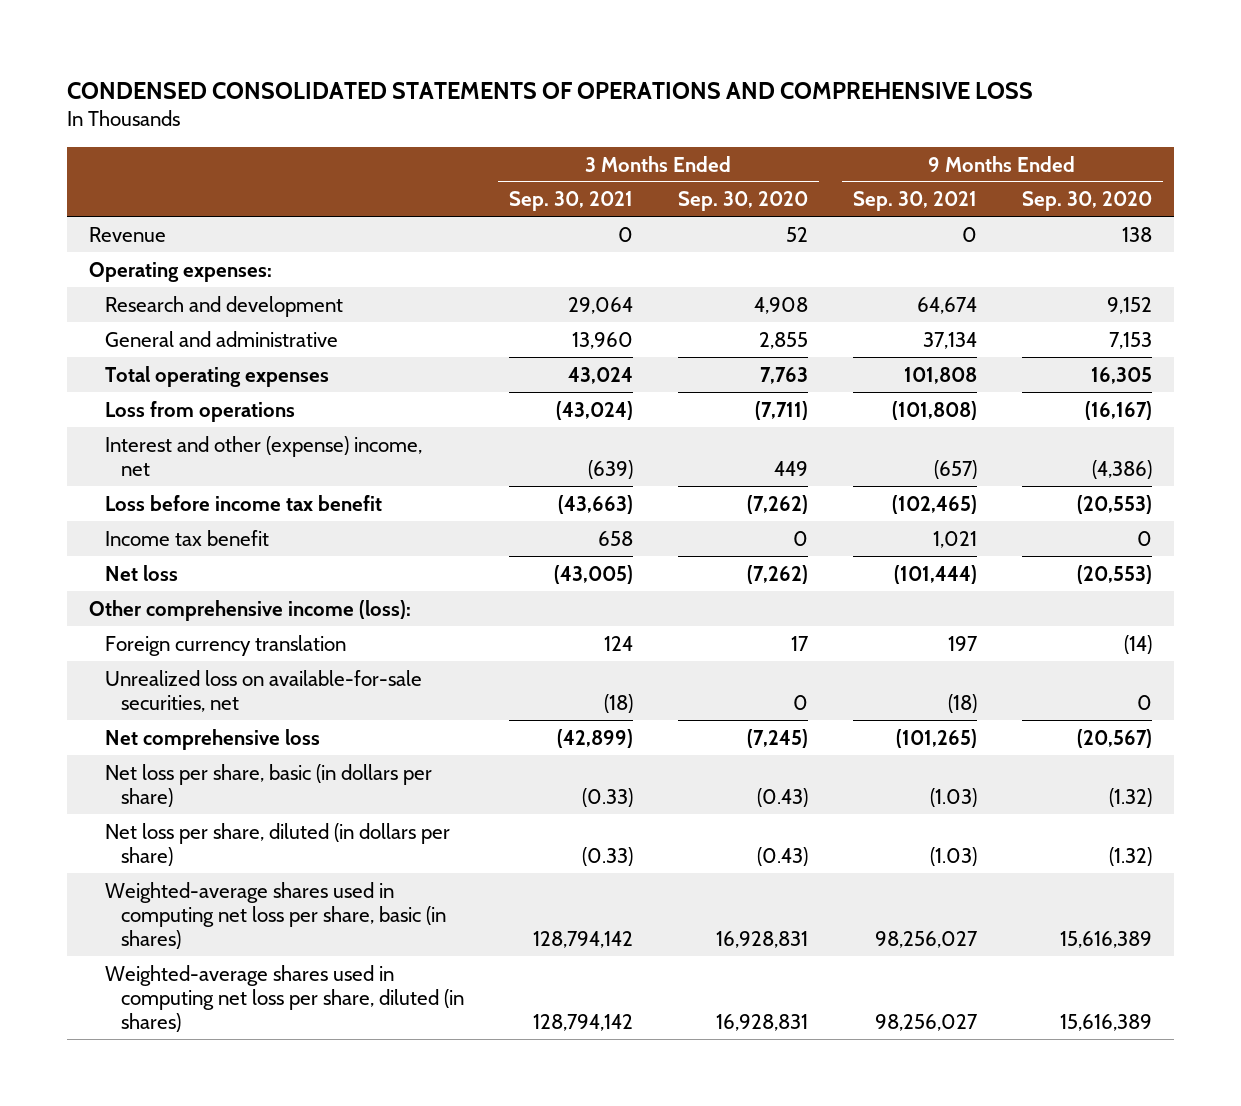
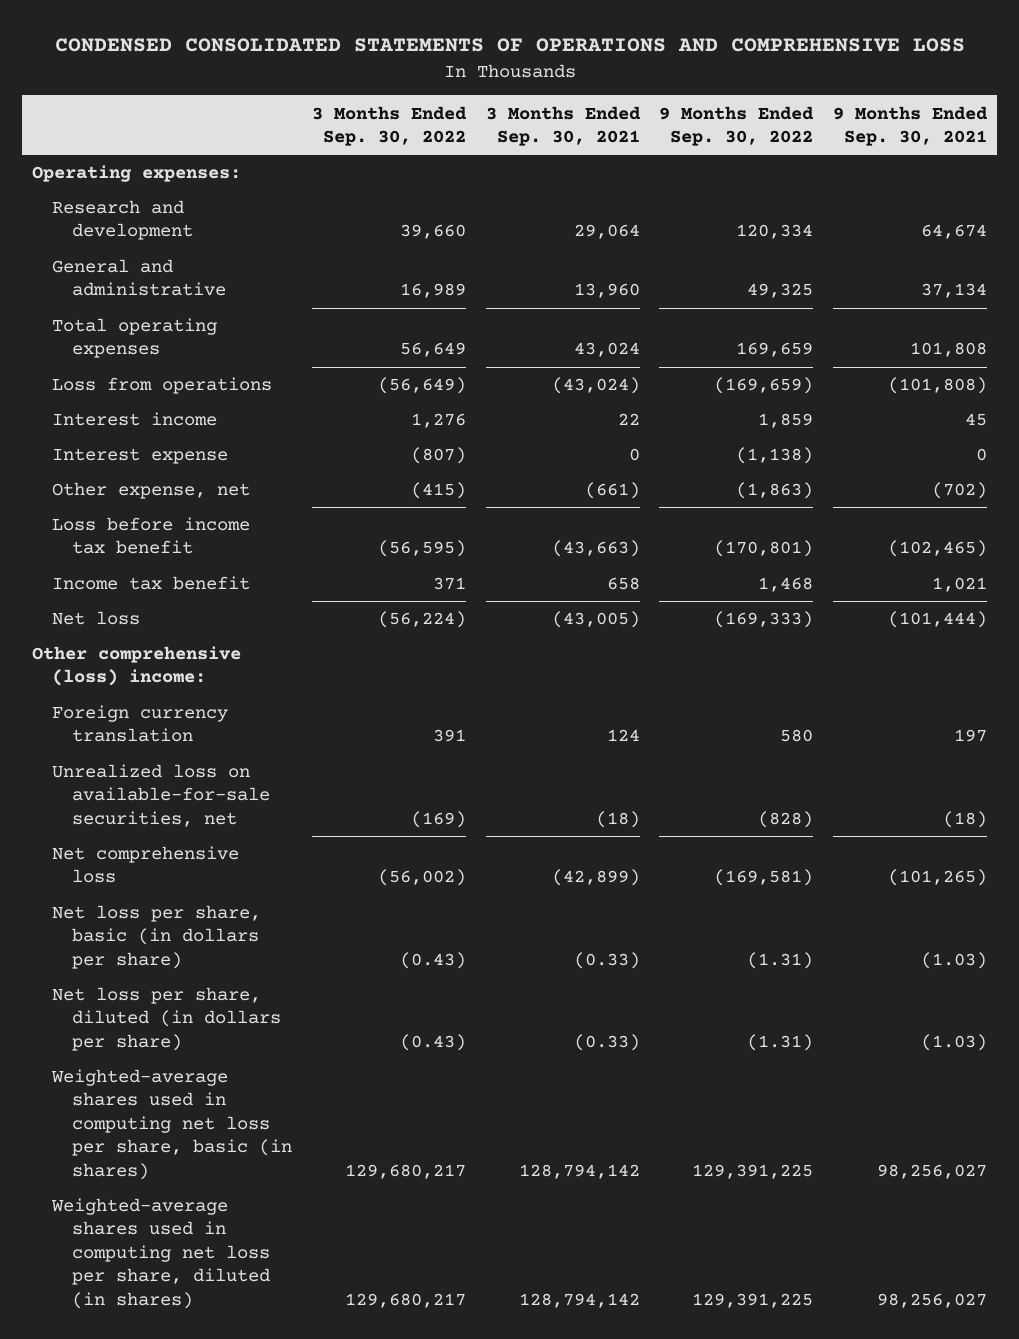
[677,191,808,212] Sep. 30, 2020 -> none
[1021,191,1152,212] Sep. 30, 2020 -> none
none -> [311,105,467,146] 3 Months Ended Sep. 30, 2022
none -> [659,105,815,146] 9 Months Ended Sep. 30, 2022
[89,226,167,242] Revenue -> none
none -> [52,412,218,427] Interest income
none -> [52,448,229,465] Interest expense
[105,435,423,476] Interest and other (expense) income, net -> [52,482,251,500] Other expense, net
[587,459,633,479] (639) -> [584,482,640,500] (661)
[933,459,977,479] (657) -> [932,482,988,500] (702)
[89,599,412,621] Other comprehensive income (loss): -> [32,646,242,687] Other comprehensive (loss) income:

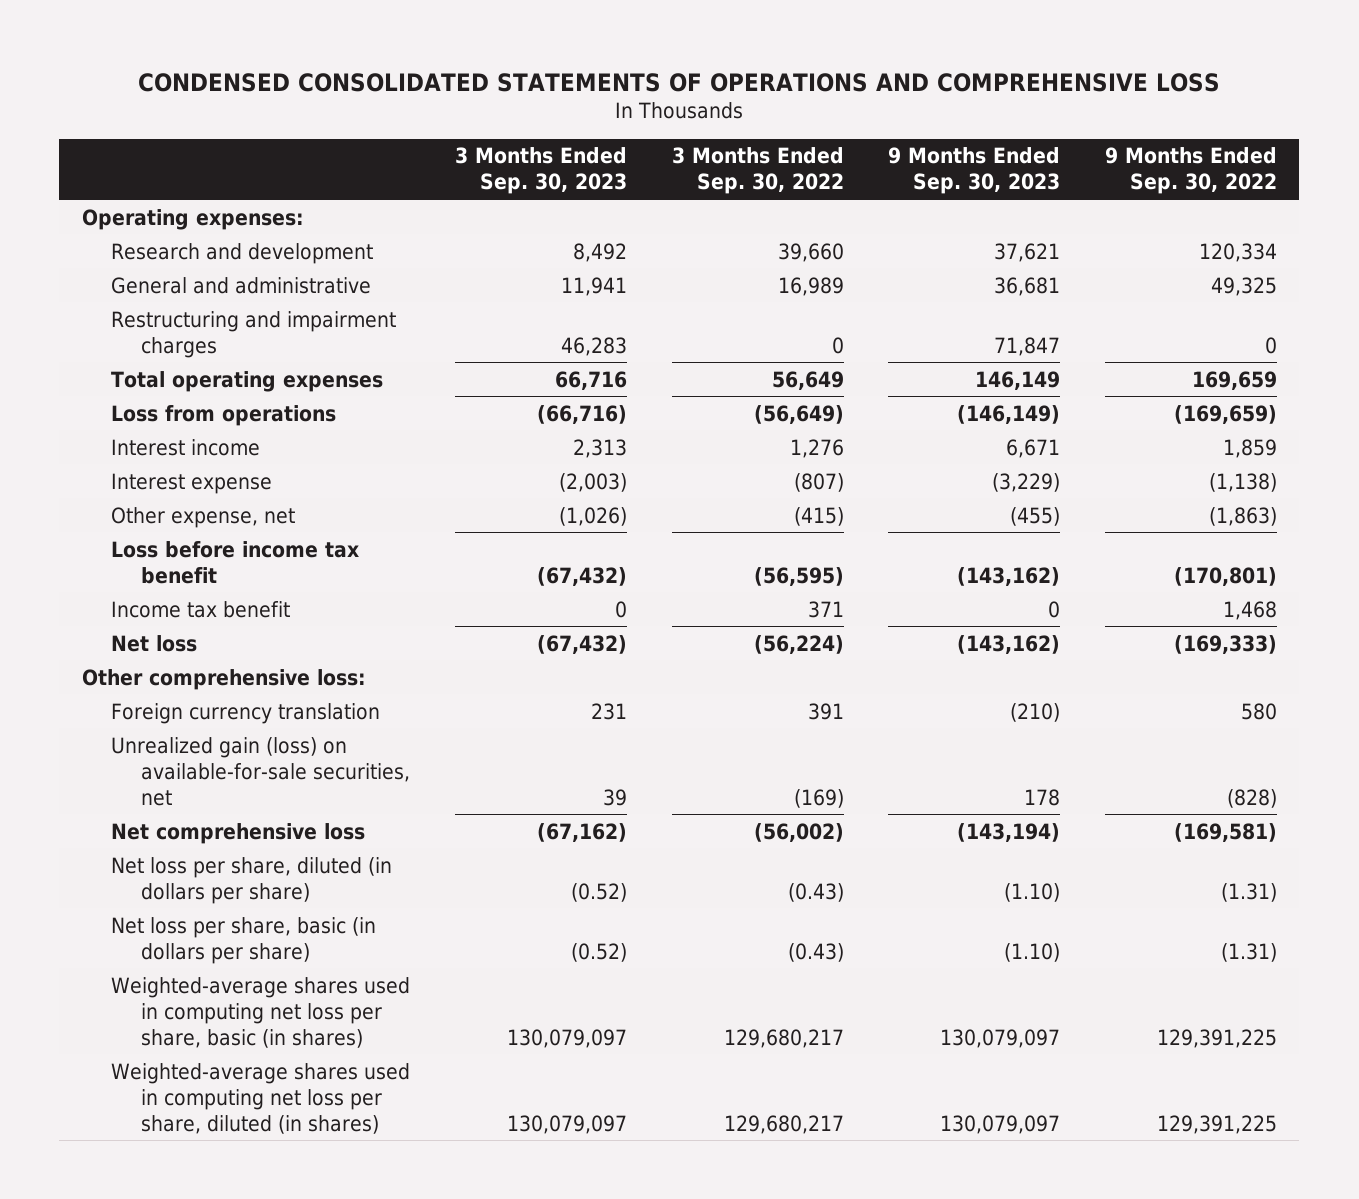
[485,105,641,146] 3 Months Ended Sep. 30, 2021 -> none
[833,105,989,146] 9 Months Ended Sep. 30, 2021 -> none
none -> [454,147,627,195] 3 Months Ended Sep. 30, 2023
none -> [888,147,1061,195] 9 Months Ended Sep. 30, 2023
none -> [111,310,397,358] Restructuring and impairment charges
[32,646,242,687] Other comprehensive (loss) income: -> [81,668,366,690] Other comprehensive loss:
[52,764,271,827] Unrealized loss on available-for-sale securities, net -> [111,736,410,806] Unrealized gain (loss) on available-for-sale securities, net
[52,905,262,969] Net loss per share, basic (in dollars per share) -> [111,916,377,964] Net loss per share, basic (in dollars per share)

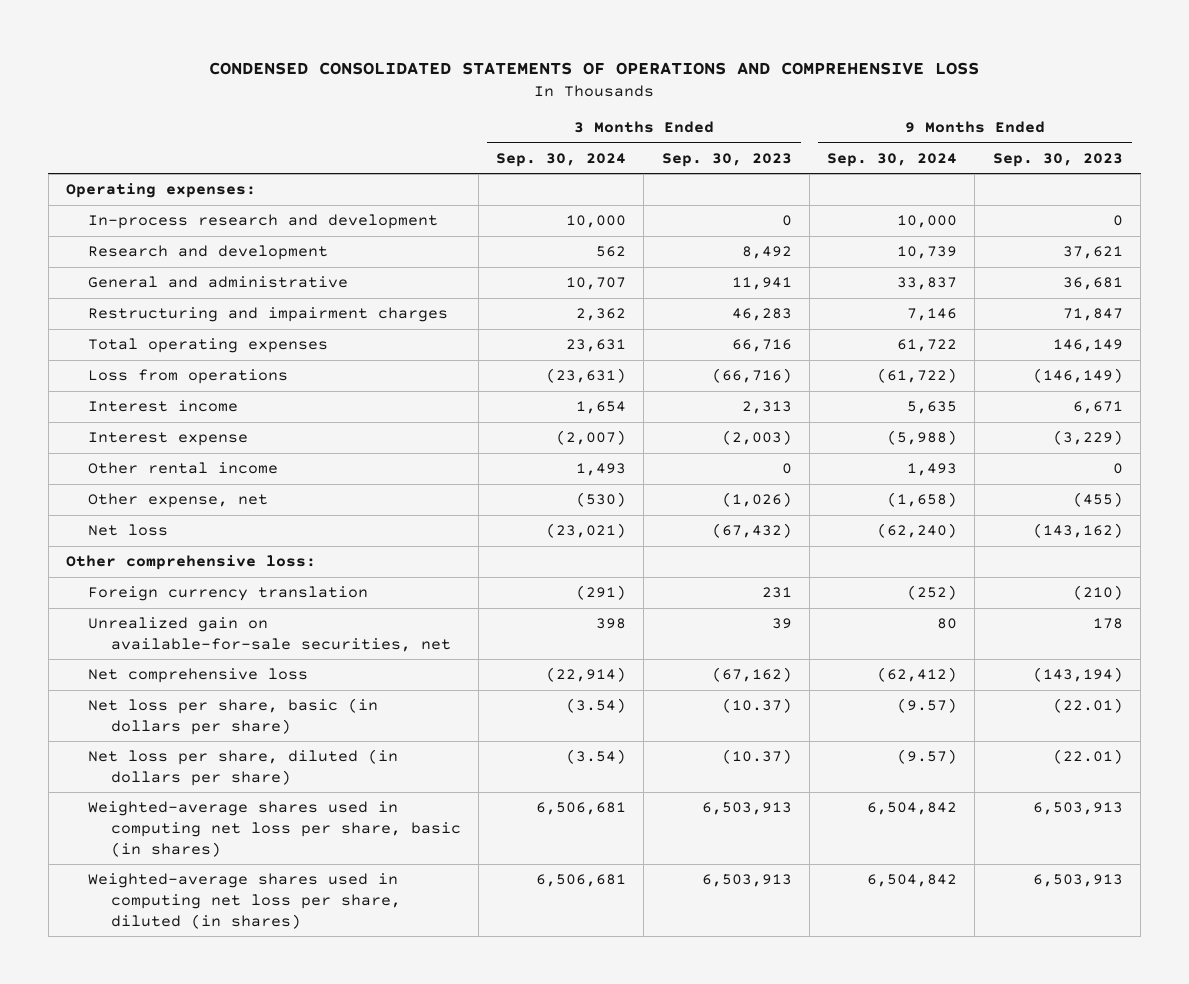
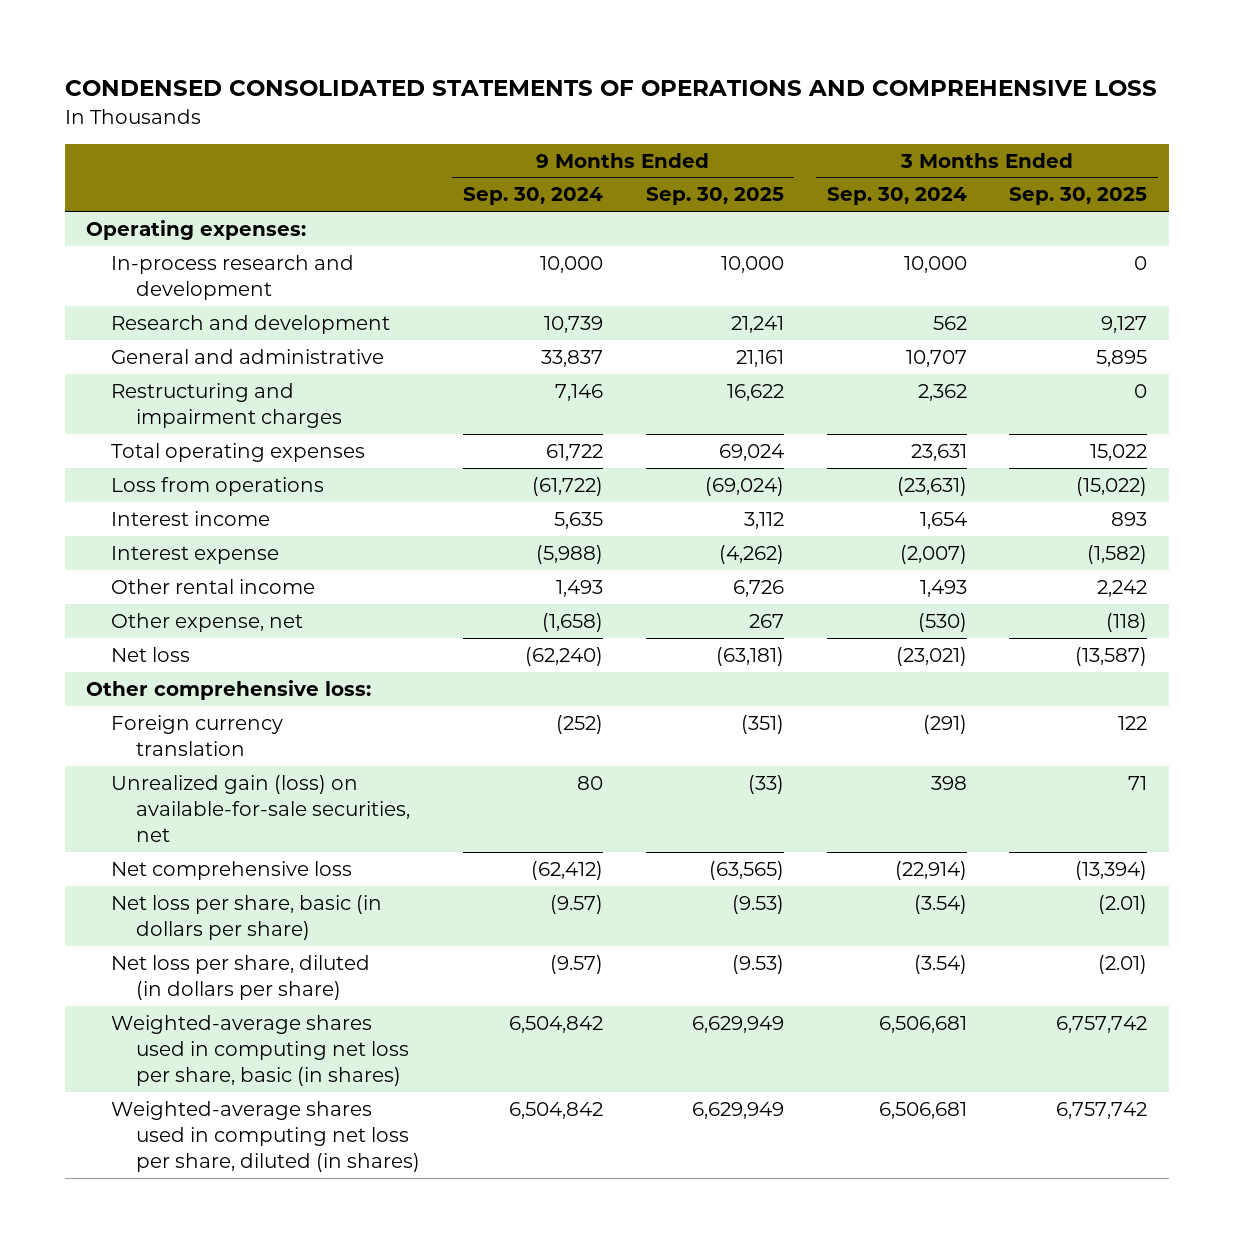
[661,152,792,167] Sep. 30, 2023 -> none
[992,152,1123,167] Sep. 30, 2023 -> none
none -> [645,187,784,206] Sep. 30, 2025
none -> [1009,187,1148,206] Sep. 30, 2025
[88,617,451,652] Unrealized gain on available-for-sale securities, net -> [111,774,411,843] Unrealized gain (loss) on available-for-sale securities, net

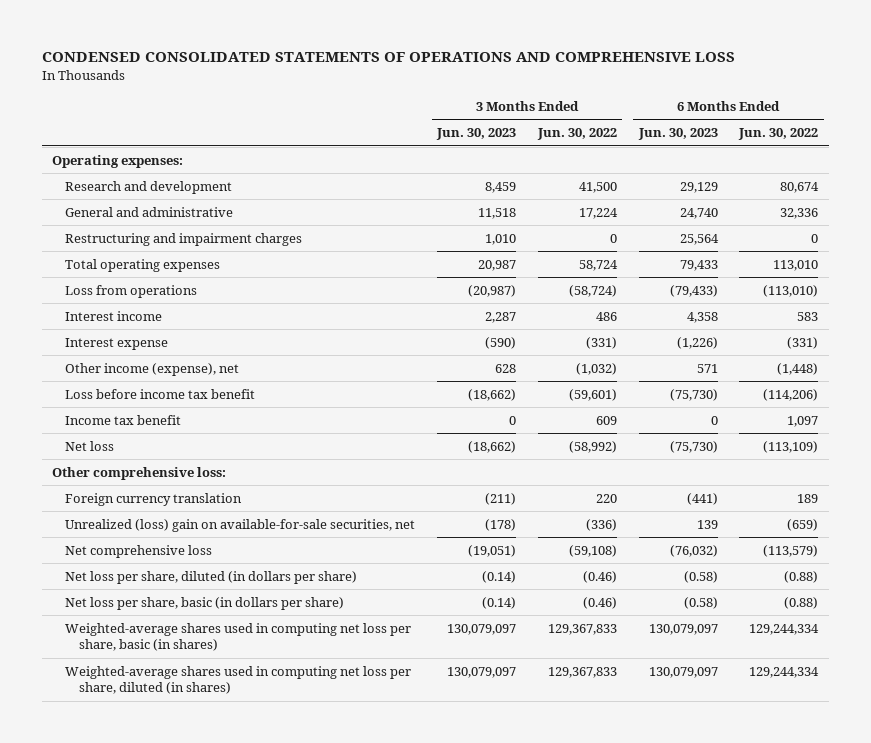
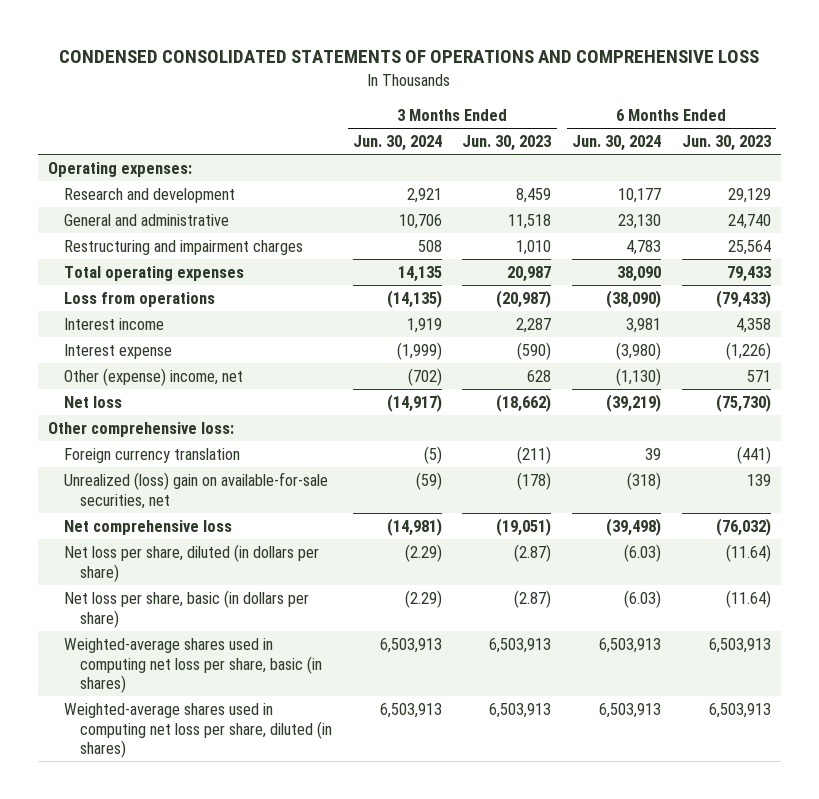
[536,128,617,141] Jun. 30, 2022 -> none
[738,128,819,141] Jun. 30, 2022 -> none
none -> [352,135,442,152] Jun. 30, 2024
none -> [572,135,662,152] Jun. 30, 2024
[65,388,256,399] Loss before income tax benefit -> none
[65,414,182,425] Income tax benefit -> none
[65,362,240,376] Other income (expense), net -> [64,367,244,386] Other (expense) income, net
[482,570,517,583] (0.14) -> [514,543,552,562] (2.87)
[683,570,718,583] (0.58) -> [725,543,771,562] (11.64)
[482,596,517,609] (0.14) -> [514,589,552,608] (2.87)
[683,596,718,609] (0.58) -> [725,589,771,608] (11.64)
[447,623,517,635] 130,079,097 -> [489,637,552,653] 6,503,913
[648,623,718,635] 130,079,097 -> [708,637,771,653] 6,503,913
[447,666,517,678] 130,079,097 -> [489,702,552,718] 6,503,913
[648,666,718,678] 130,079,097 -> [708,702,771,718] 6,503,913

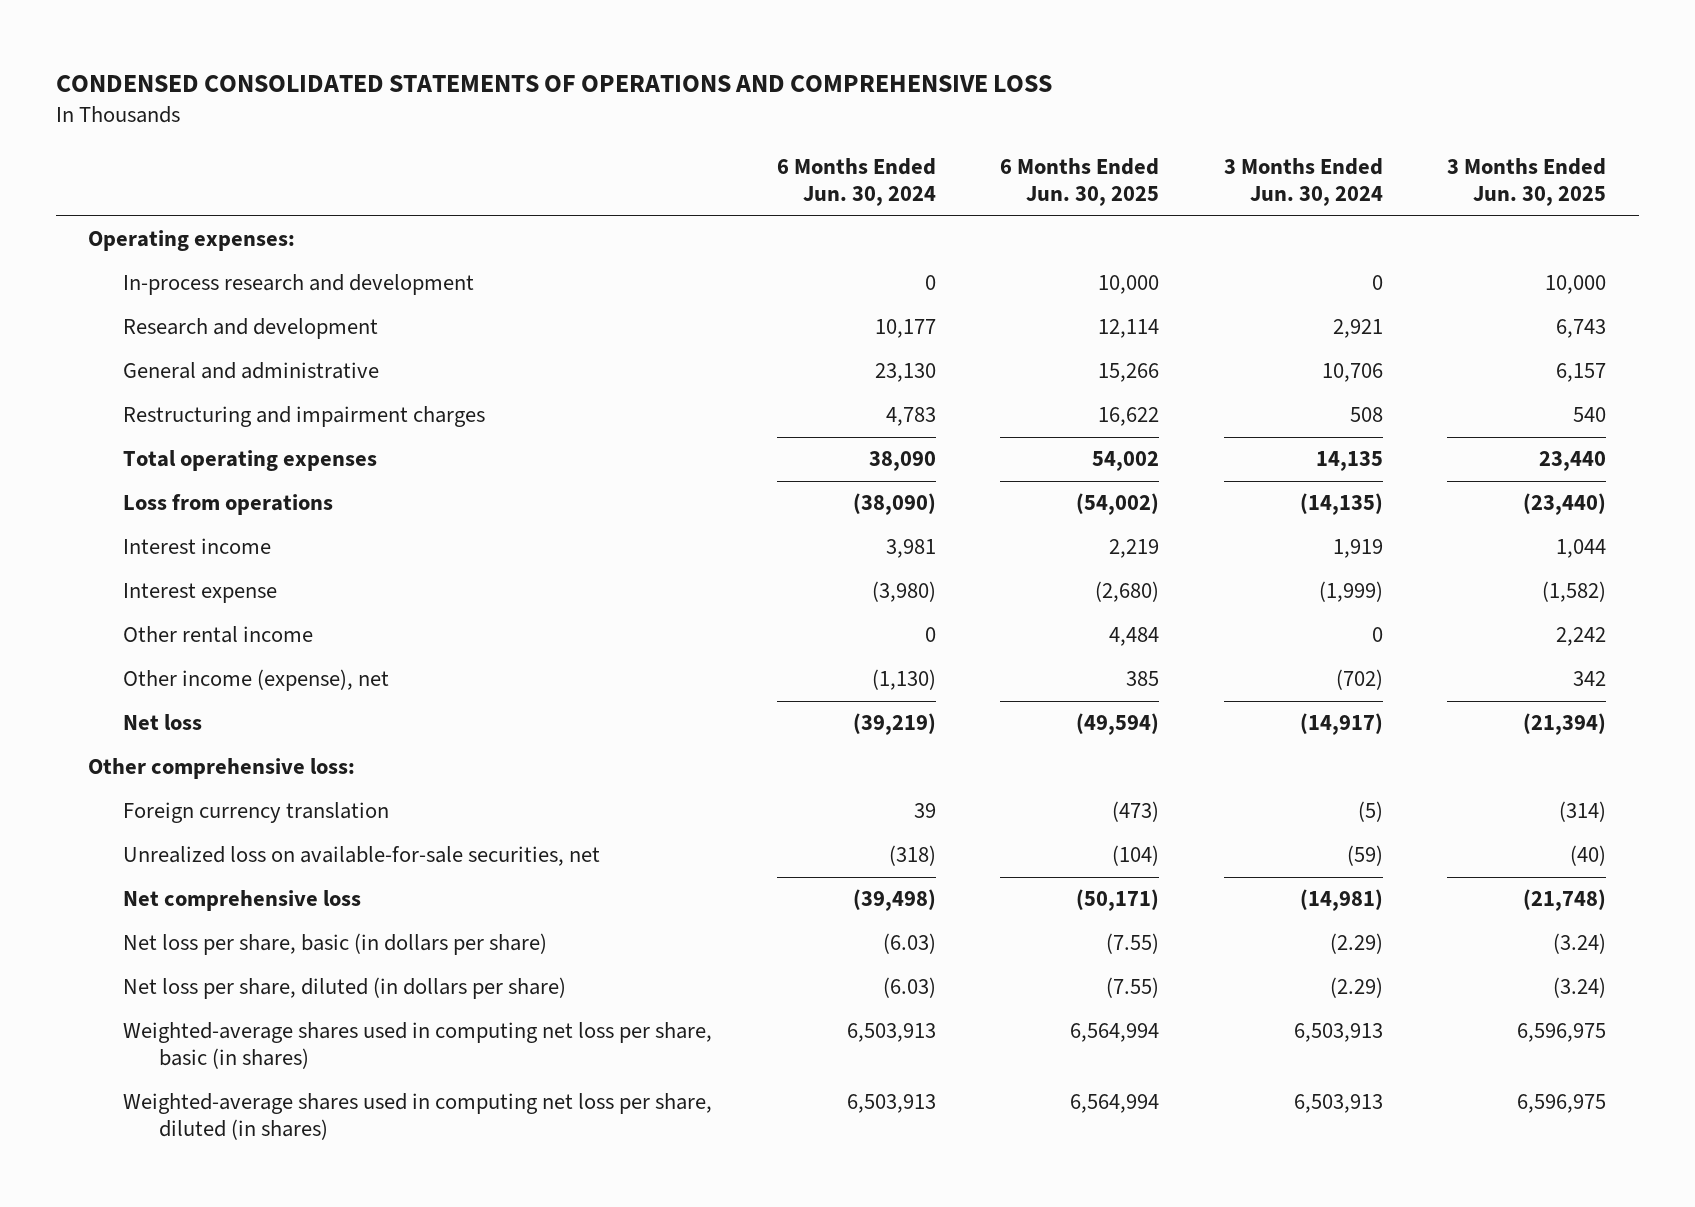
[462,135,552,152] Jun. 30, 2023 -> none
[681,135,771,152] Jun. 30, 2023 -> none
none -> [1000,158,1160,207] 6 Months Ended Jun. 30, 2025
none -> [1447,158,1607,207] 3 Months Ended Jun. 30, 2025
none -> [123,274,475,296] In-process research and development
none -> [123,626,314,644] Other rental income
[64,367,244,386] Other (expense) income, net -> [123,669,390,692] Other income (expense), net
[64,471,329,509] Unrealized (loss) gain on available-for-sale securities, net -> [123,846,601,867] Unrealized loss on available-for-sale securities, net
[64,543,320,582] Net loss per share, diluted (in dollars per share) -> [123,977,567,1000] Net loss per share, diluted (in dollars per share)

